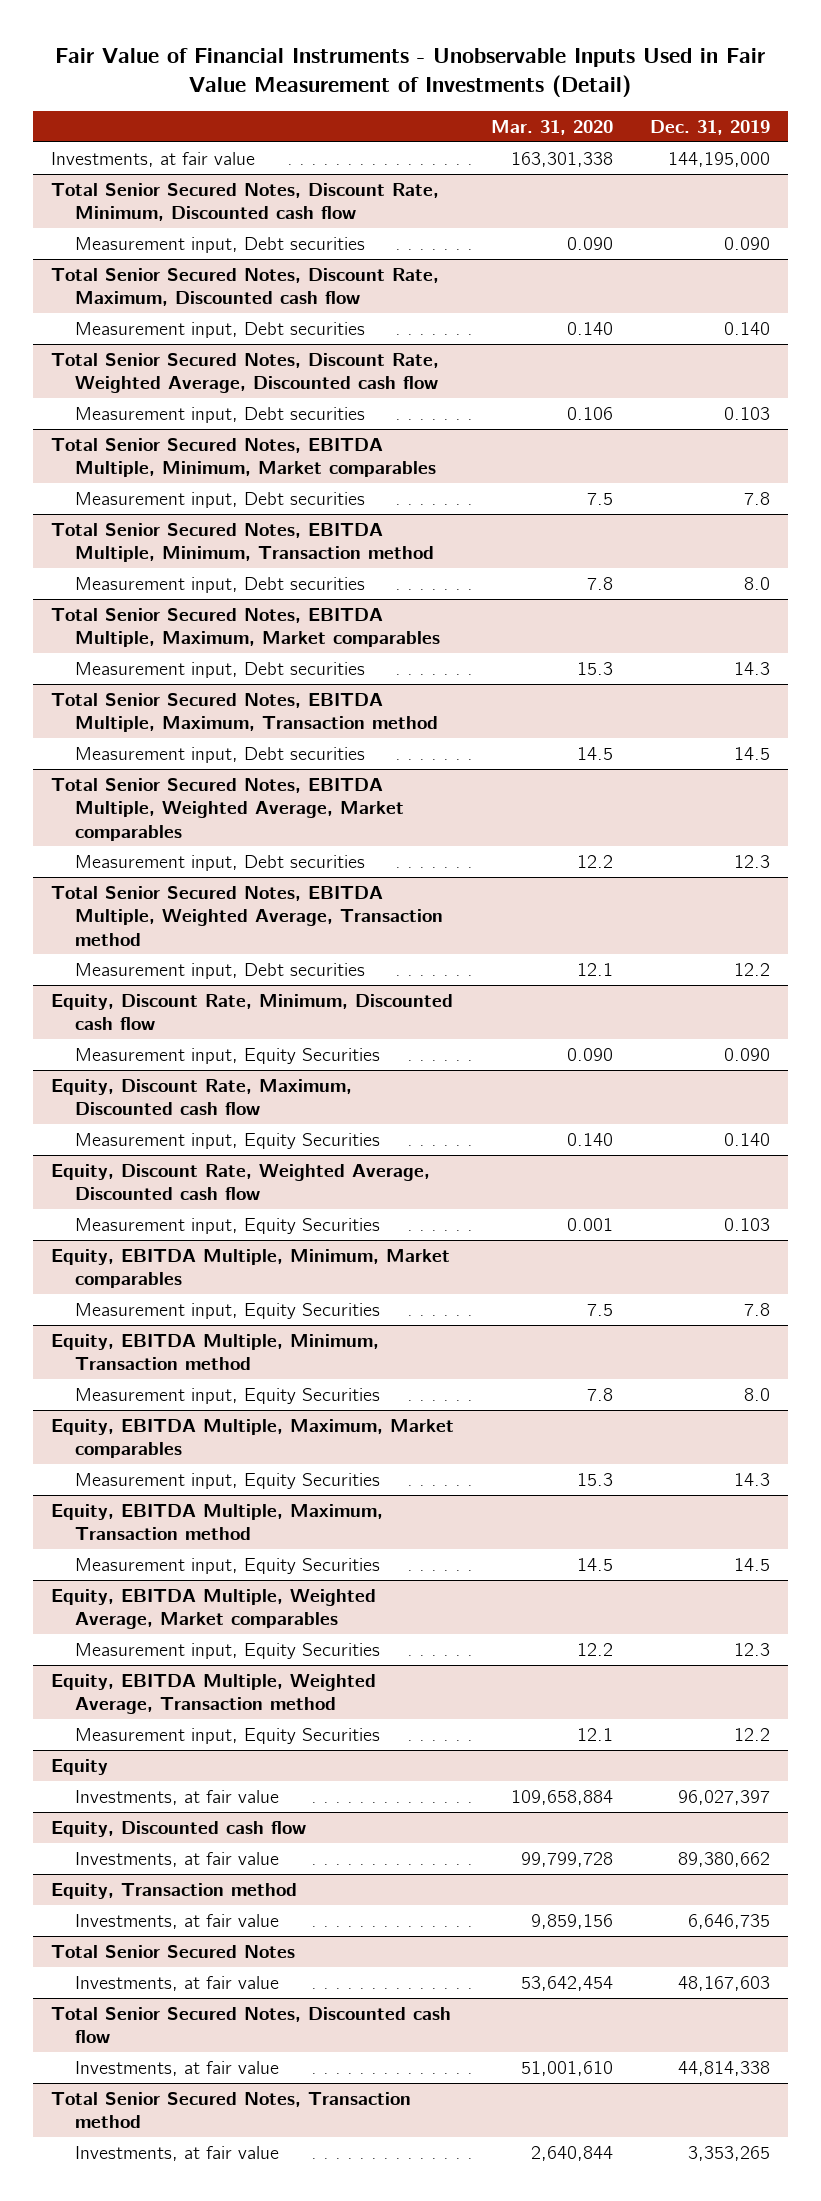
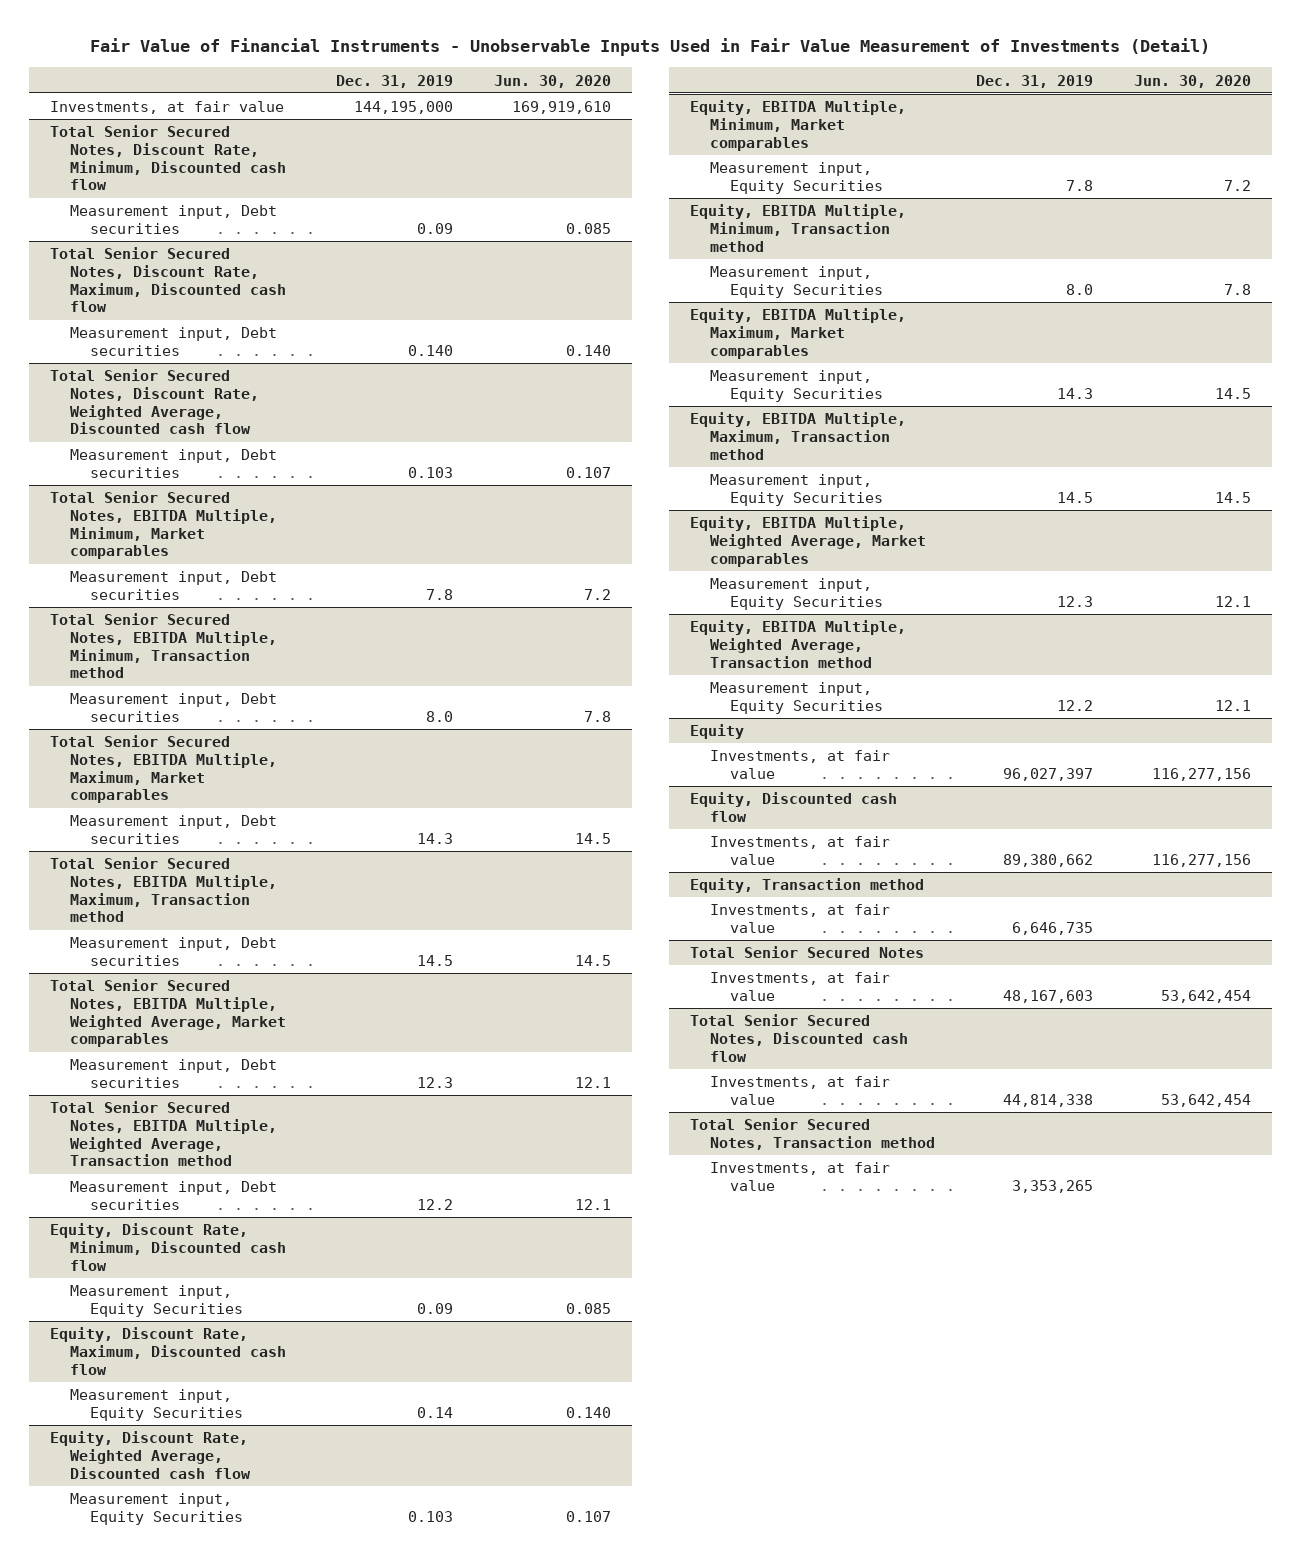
[490,120,613,136] Mar. 31, 2020 -> none
none -> [494,74,612,88] Jun. 30, 2020
[723,236,770,250] 0.090 -> [417,222,454,234] 0.09
[723,1047,770,1061] 0.090 -> [417,1302,454,1314] 0.09
[723,1132,770,1146] 0.140 -> [417,1406,454,1418] 0.14

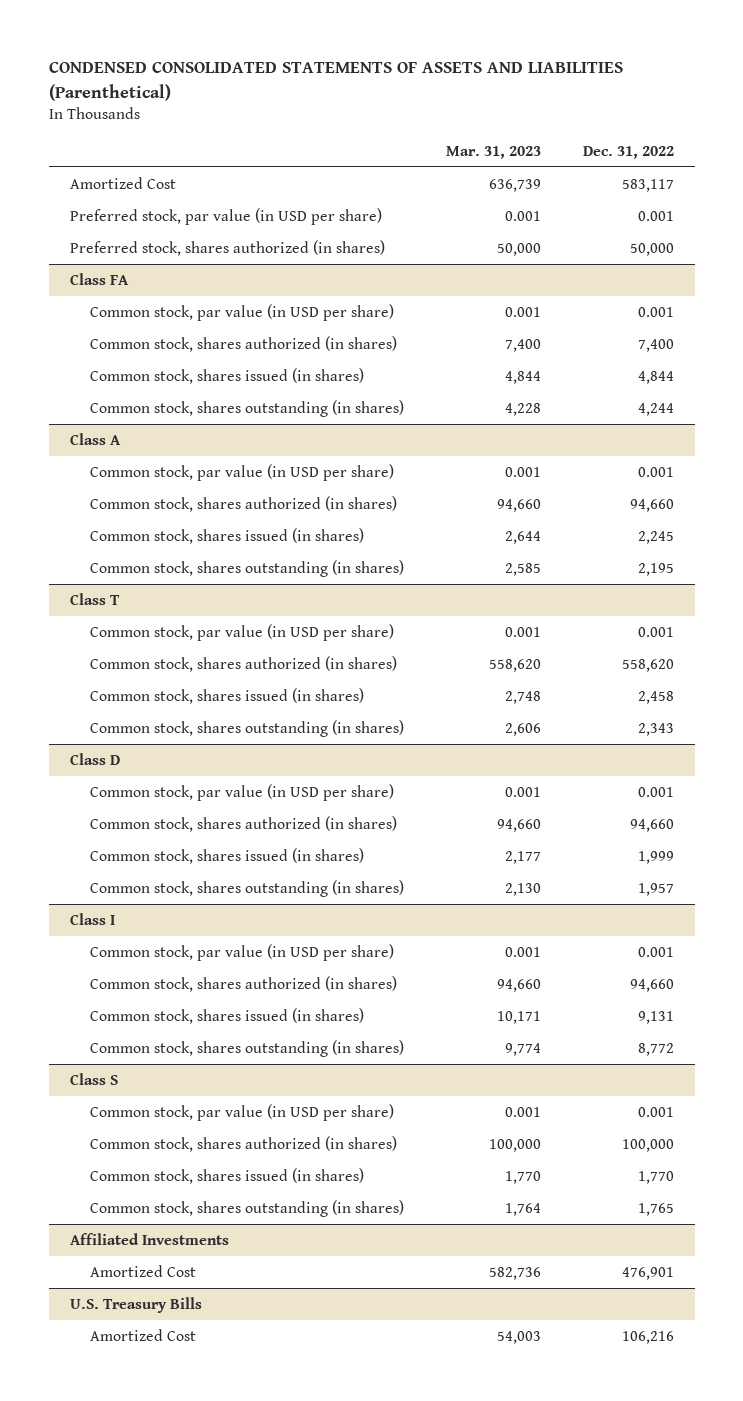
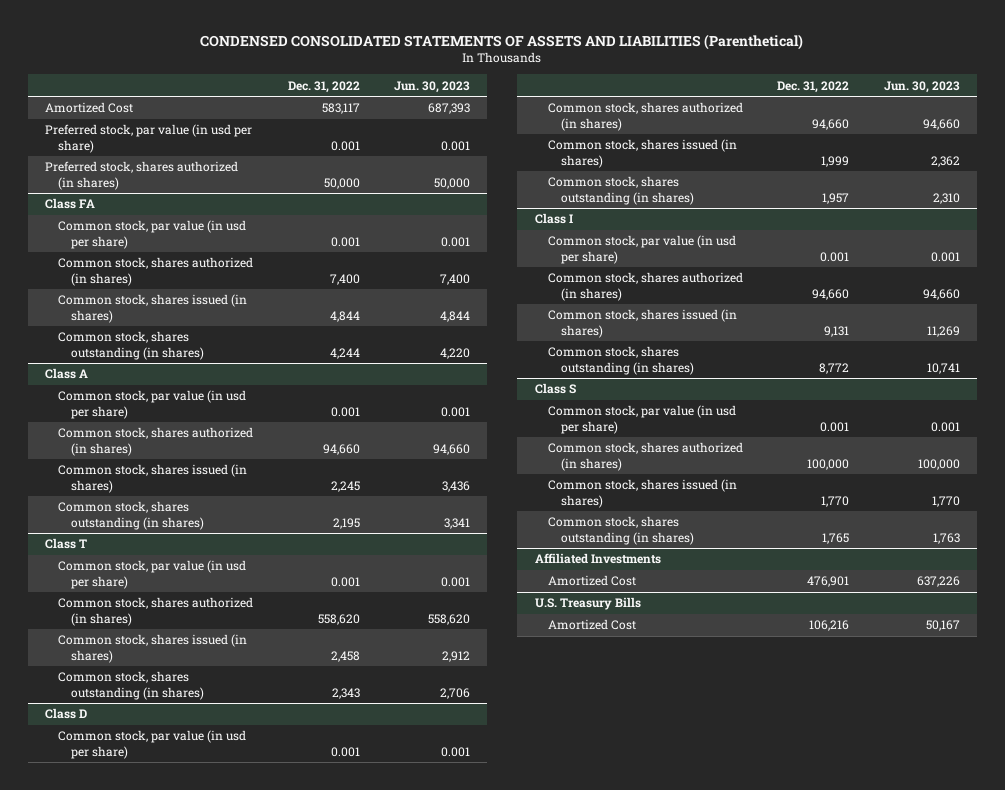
[445,145,541,159] Mar. 31, 2023 -> none
none -> [394,80,471,93] Jun. 30, 2023
[69,207,382,225] Preferred stock, par value (in USD per share) -> [44,124,252,153] Preferred stock, par value (in usd per share)
[90,303,395,321] Common stock, par value (in USD per share) -> [58,220,247,249] Common stock, par value (in usd per share)
[90,463,395,481] Common stock, par value (in USD per share) -> [58,390,247,419] Common stock, par value (in usd per share)
[90,623,395,641] Common stock, par value (in USD per share) -> [58,560,247,589] Common stock, par value (in usd per share)
[90,783,395,801] Common stock, par value (in USD per share) -> [58,730,247,759] Common stock, par value (in usd per share)
[90,943,395,961] Common stock, par value (in USD per share) -> [547,235,736,264] Common stock, par value (in usd per share)
[90,1103,395,1121] Common stock, par value (in USD per share) -> [547,405,736,434] Common stock, par value (in usd per share)

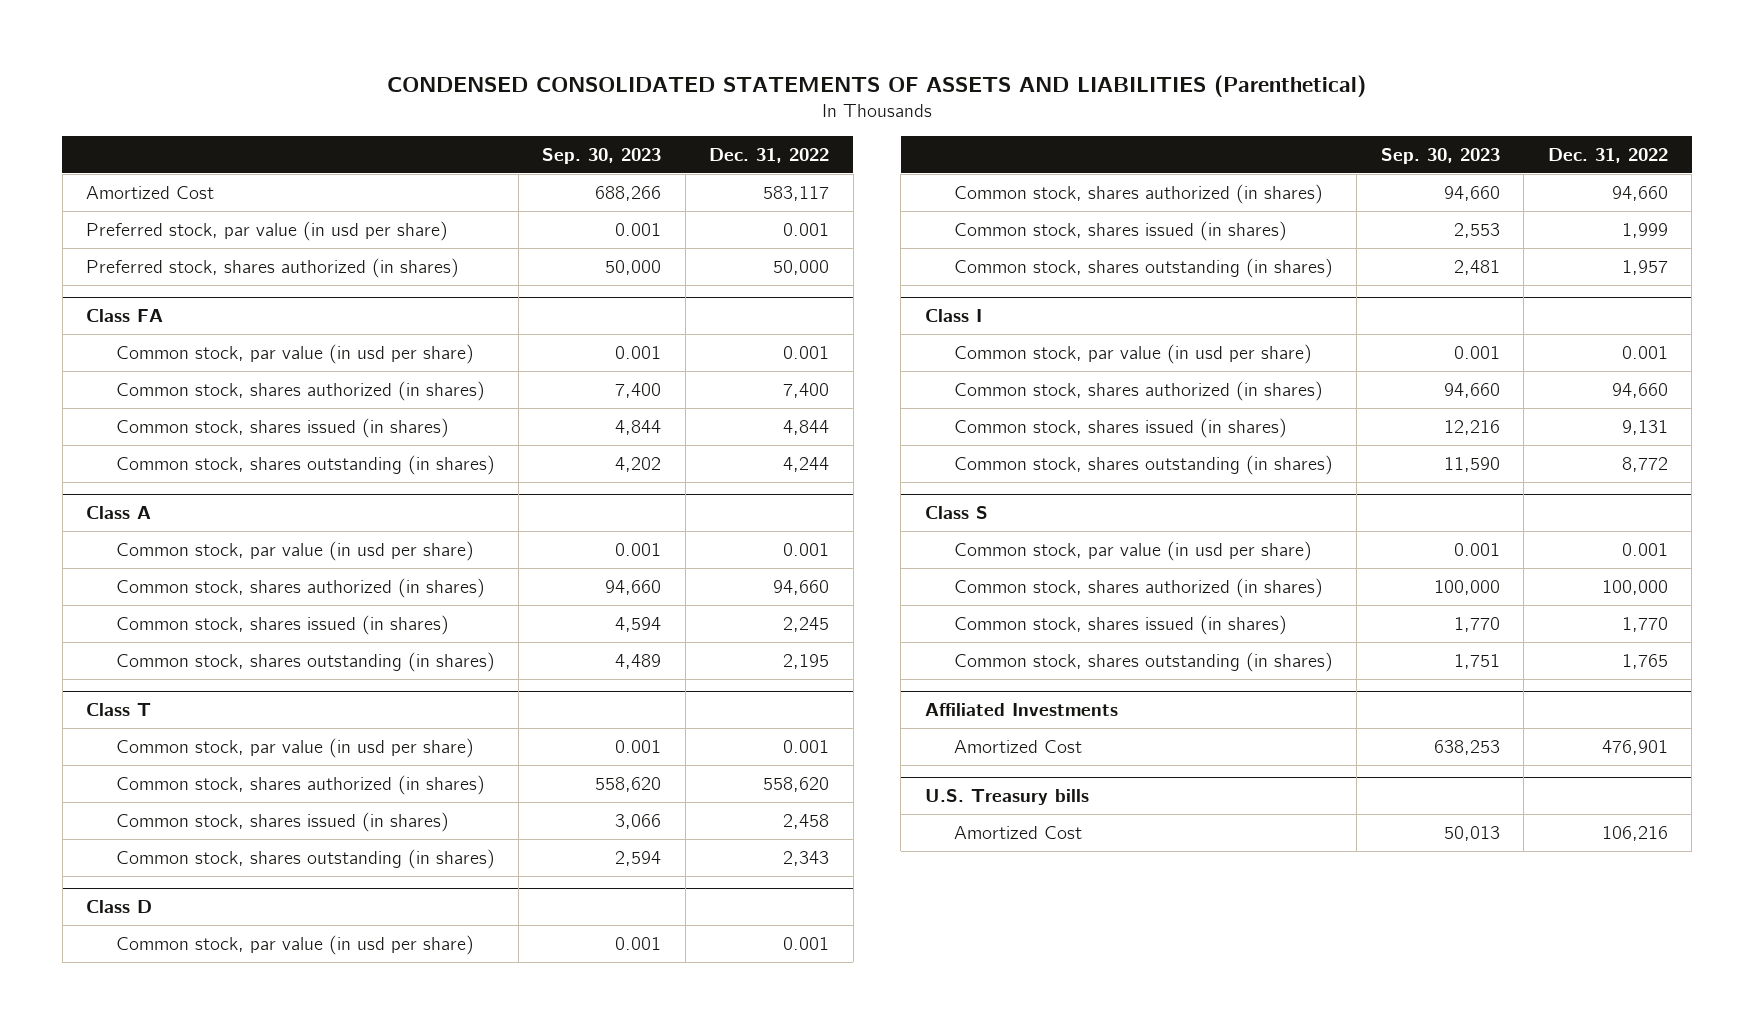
[394,80,471,93] Jun. 30, 2023 -> none
none -> [542,148,662,165] Sep. 30, 2023
[534,597,641,611] U.S. Treasury Bills -> [924,789,1089,806] U.S. Treasury bills

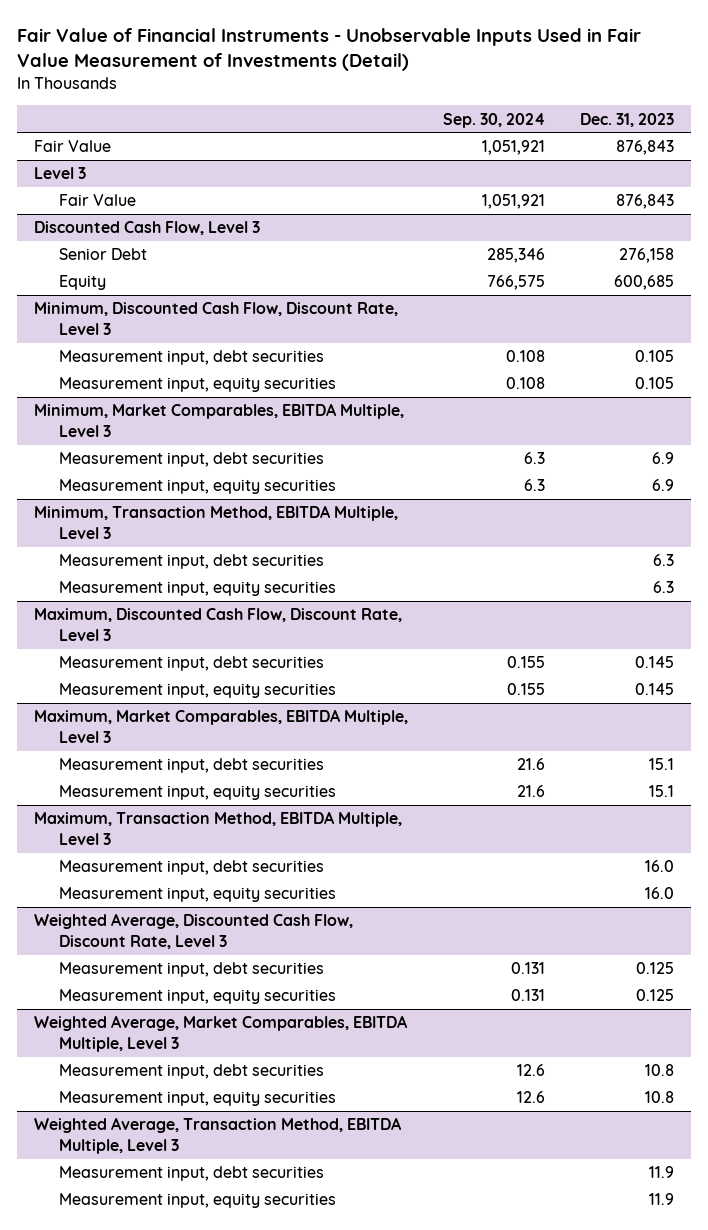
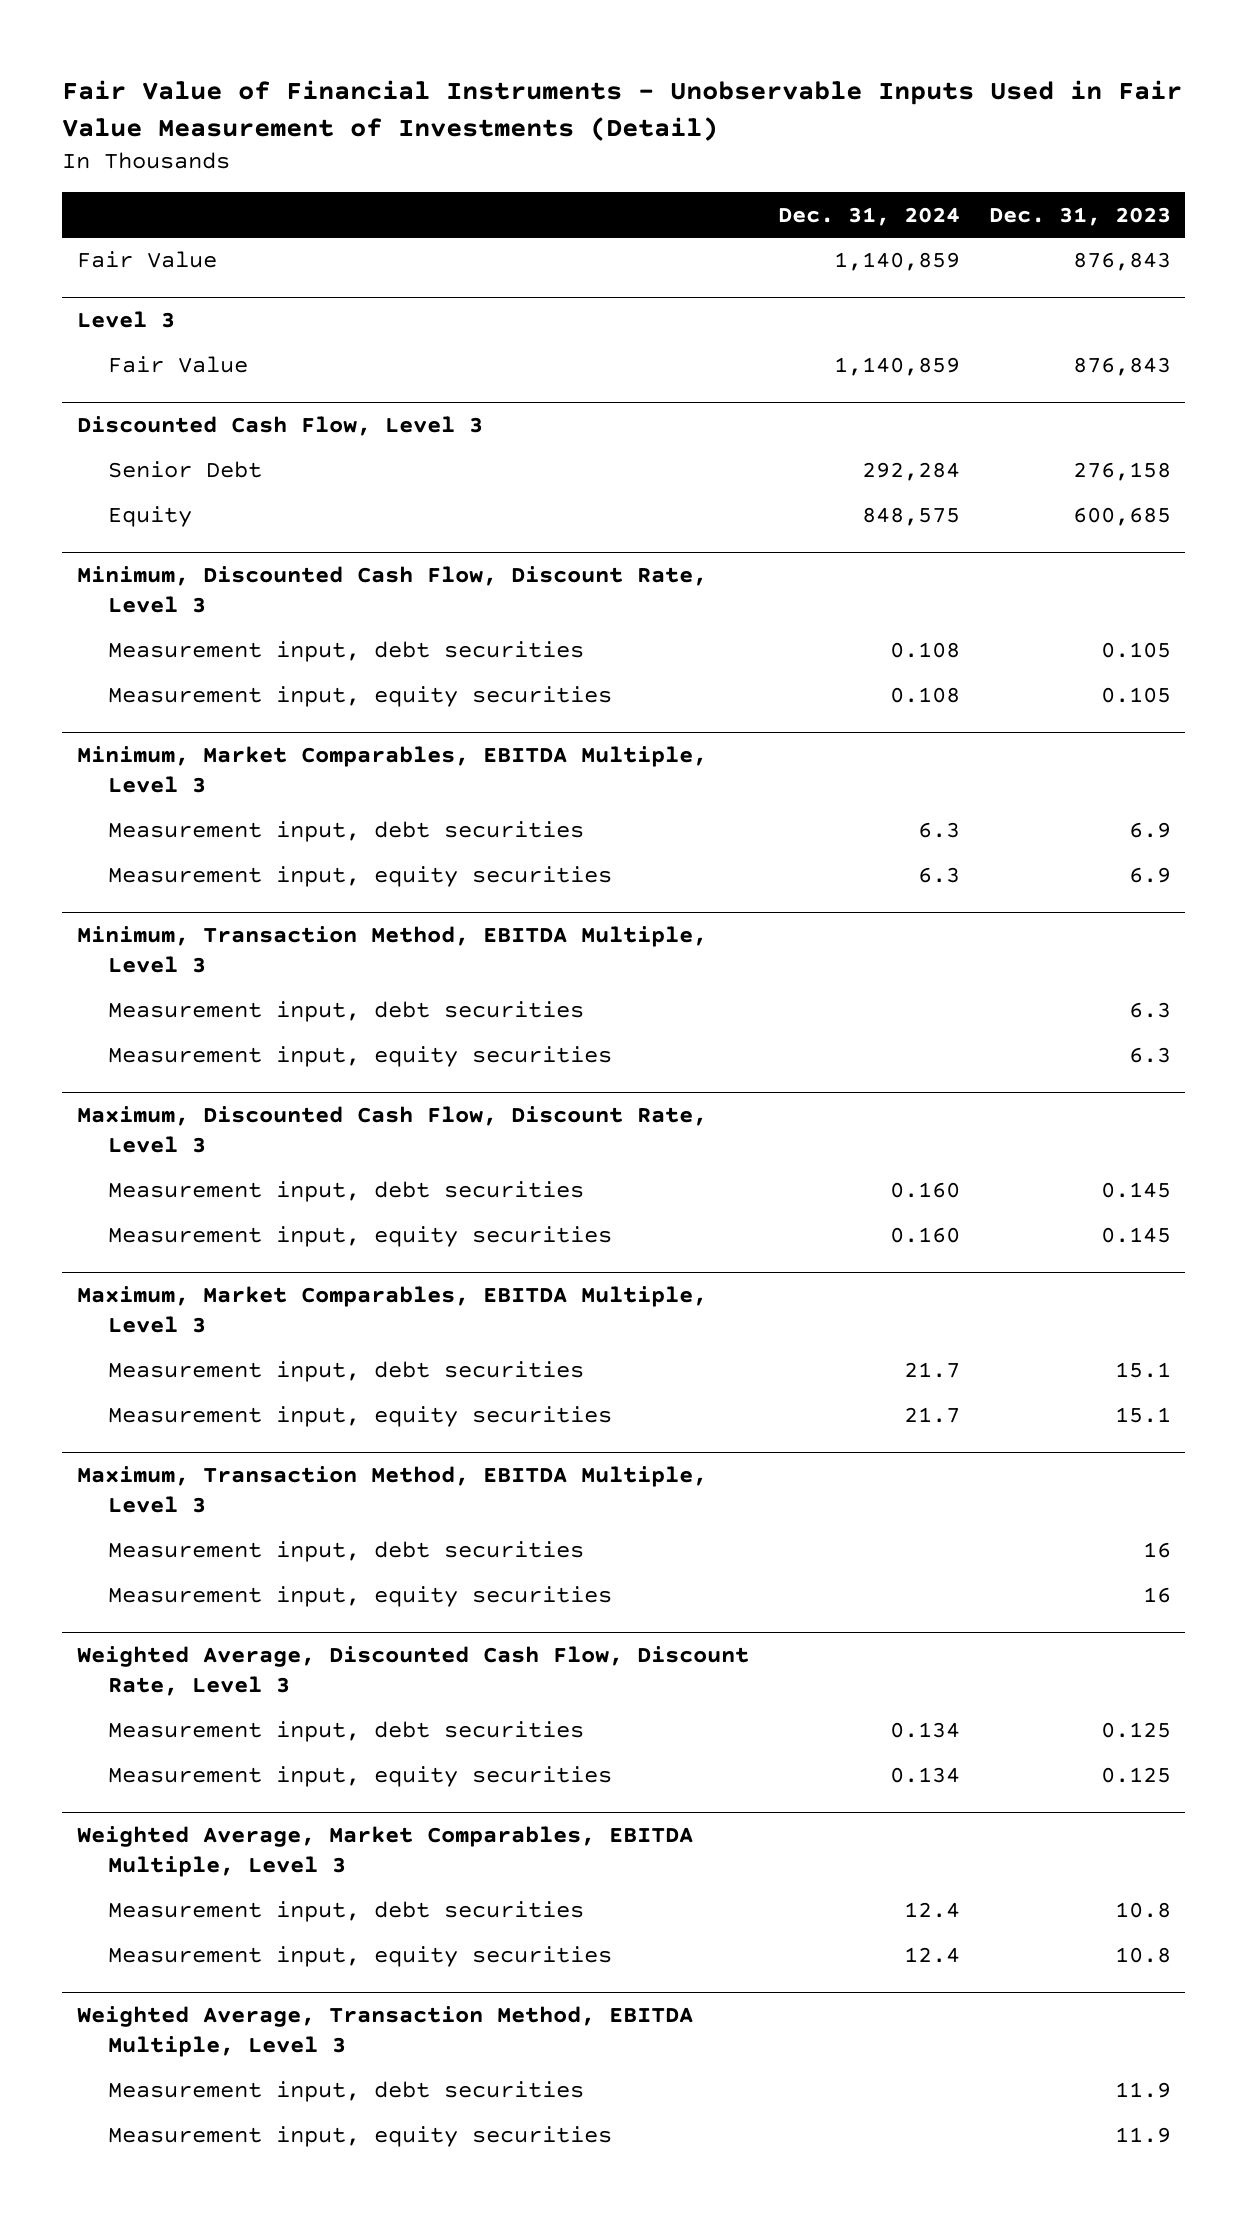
[442,112,545,128] Sep. 30, 2024 -> none
none -> [777,206,960,226] Dec. 31, 2024
[644,860,674,873] 16.0 -> [1142,1542,1171,1559] 16
[644,887,674,900] 16.0 -> [1142,1587,1171,1604] 16

